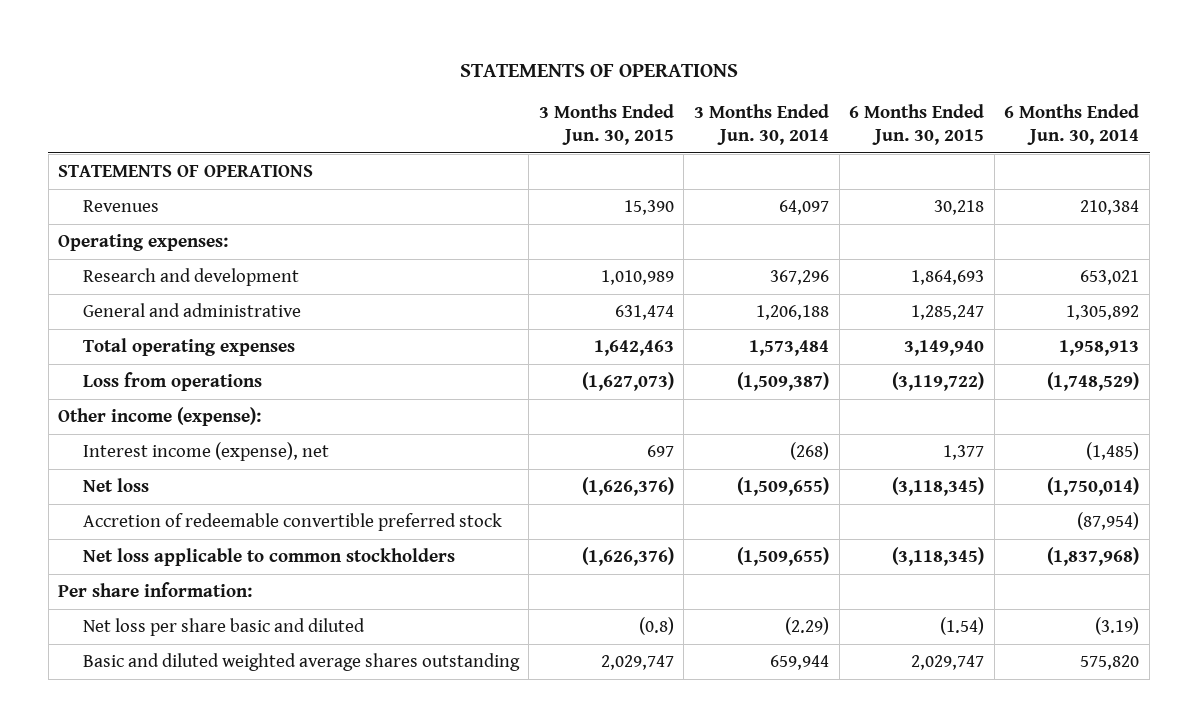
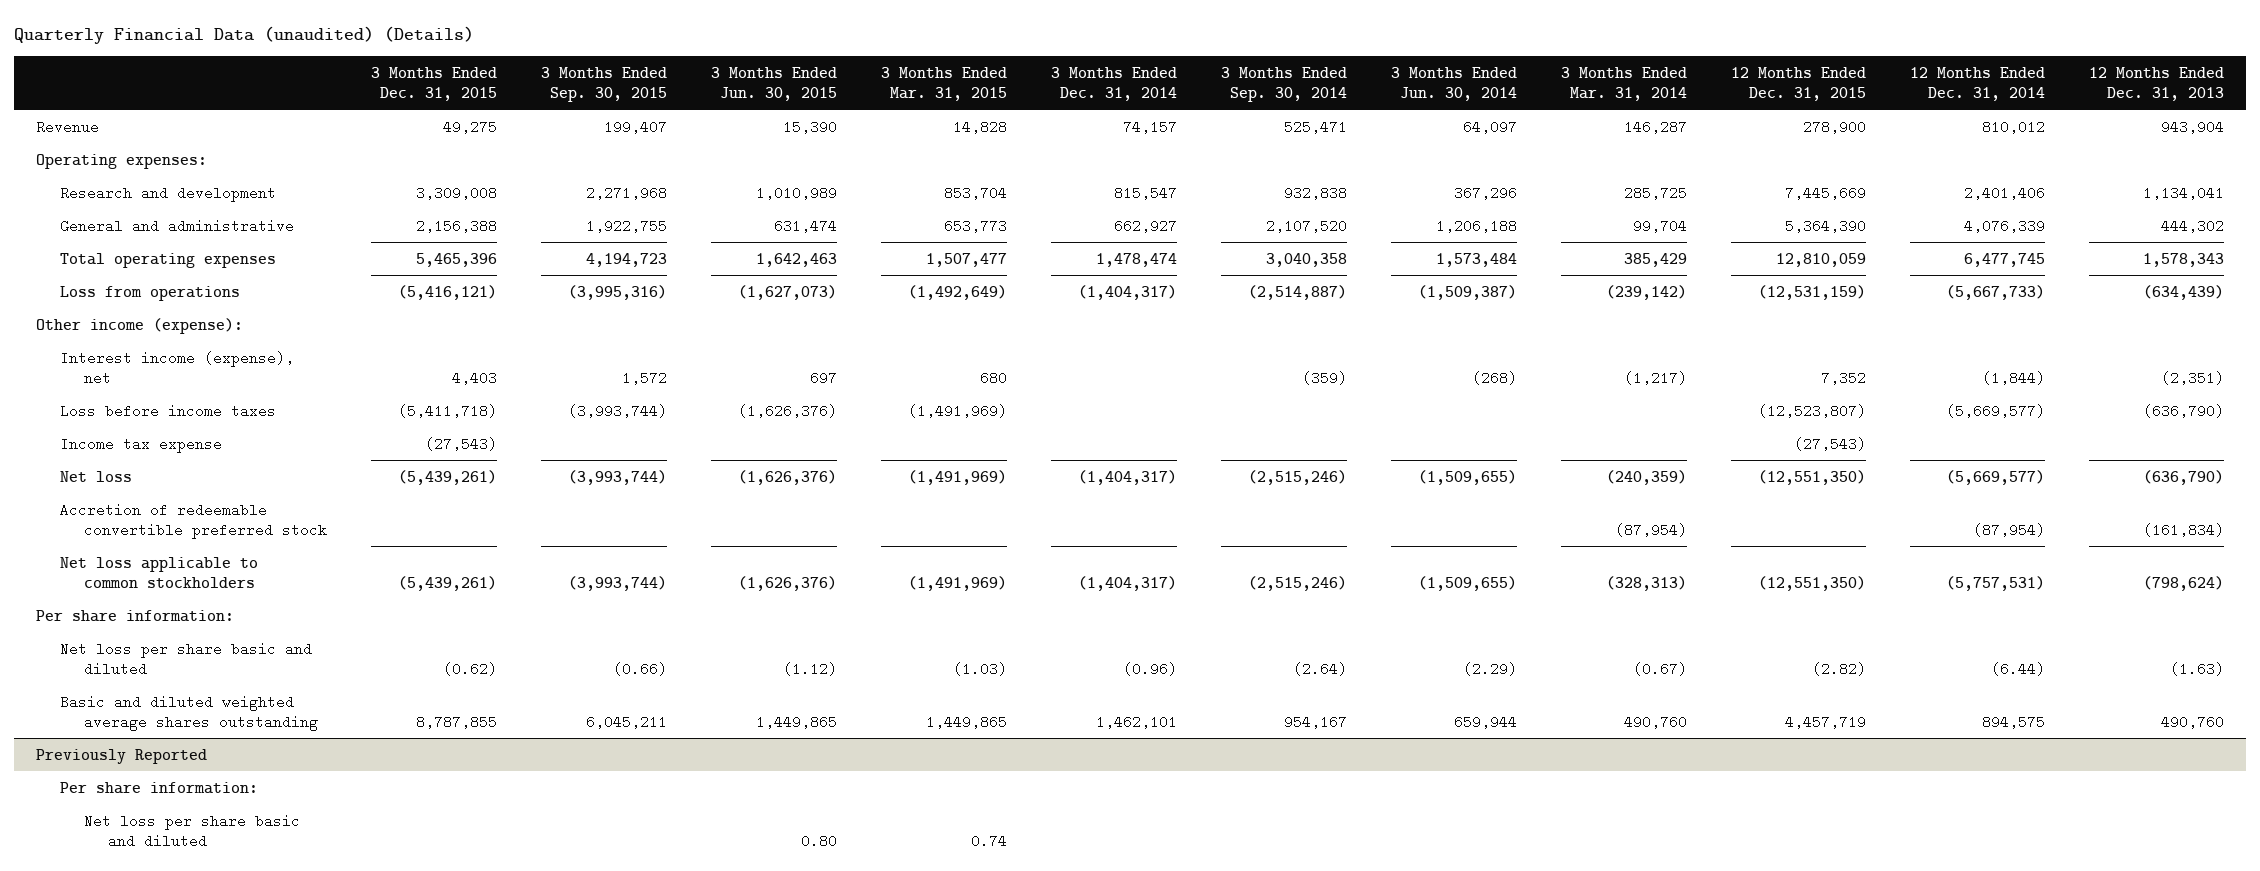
[459,63,738,77] STATEMENTS OF OPERATIONS -> [14,25,475,44] Quarterly Financial Data (unaudited) (Details)
[849,104,985,145] 6 Months Ended Jun. 30, 2015 -> none
[1004,104,1140,145] 6 Months Ended Jun. 30, 2014 -> none
none -> [371,66,498,101] 3 Months Ended Dec. 31, 2015
none -> [541,66,668,102] 3 Months Ended Sep. 30, 2015
none -> [881,66,1008,101] 3 Months Ended Mar. 31, 2015
none -> [1051,66,1178,101] 3 Months Ended Dec. 31, 2014
none -> [1221,66,1348,102] 3 Months Ended Sep. 30, 2014
none -> [1561,66,1688,101] 3 Months Ended Mar. 31, 2014
none -> [1731,66,1867,101] 12 Months Ended Dec. 31, 2015
none -> [1910,66,2046,101] 12 Months Ended Dec. 31, 2014
none -> [2089,66,2225,101] 12 Months Ended Dec. 31, 2013
[58,165,314,178] STATEMENTS OF OPERATIONS -> none
[82,200,159,213] Revenues -> [36,119,100,134] Revenue
none -> [60,403,277,418] Loss before income taxes
none -> [60,436,223,453] Income tax expense
[638,617,674,636] (0.8) -> [783,661,838,676] (1.12)
[600,655,674,671] 2,029,747 -> [756,714,838,729] 1,449,865
none -> [36,748,208,764] Previously Reported
none -> [60,781,259,794] Per share information:
none -> [84,813,301,848] Net loss per share basic and diluted

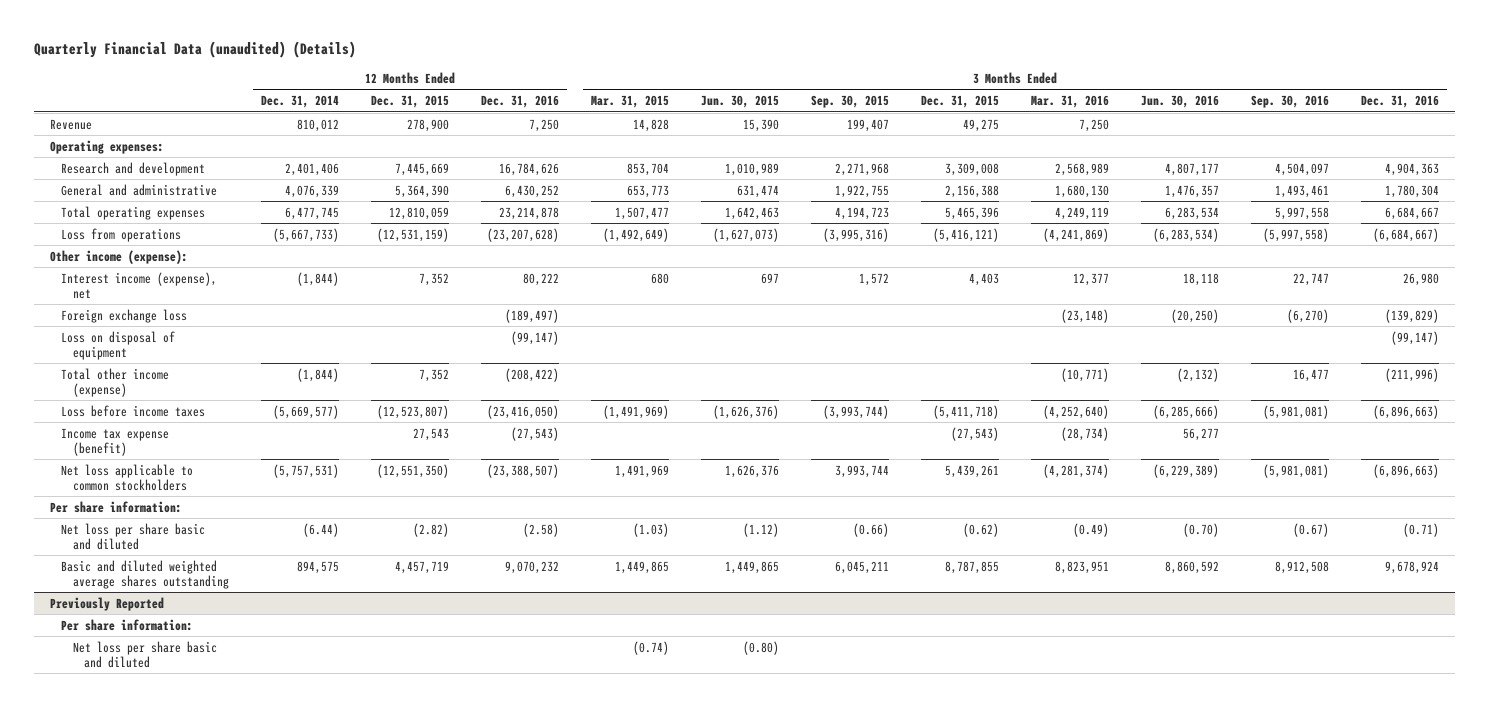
[1051,66,1178,101] 3 Months Ended Dec. 31, 2014 -> none
[1221,66,1348,102] 3 Months Ended Sep. 30, 2014 -> none
[1391,66,1518,101] 3 Months Ended Jun. 30, 2014 -> none
[1561,66,1688,101] 3 Months Ended Mar. 31, 2014 -> none
[2089,66,2225,101] 12 Months Ended Dec. 31, 2013 -> none
none -> [480,95,559,109] Dec. 31, 2016
none -> [1030,95,1109,109] Mar. 31, 2016
none -> [1140,95,1219,109] Jun. 30, 2016
none -> [1250,95,1329,109] Sep. 30, 2016
none -> [1360,95,1439,109] Dec. 31, 2016
none -> [61,308,188,323] Foreign exchange loss
none -> [61,330,176,360] Loss on disposal of equipment
none -> [61,367,170,397] Total other income (expense)
[60,470,133,482] Net loss -> none
[60,502,328,539] Accretion of redeemable convertible preferred stock -> none
[60,436,223,453] Income tax expense -> [61,427,170,456] Income tax expense (benefit)
[1794,436,1867,451] (27,543) -> [412,427,449,441] 27,543
[398,575,498,591] (5,439,261) -> [944,464,999,478] 5,439,261
[568,575,668,591] (3,993,744) -> [834,464,889,478] 3,993,744
[738,575,838,591] (1,626,376) -> [724,464,779,478] 1,626,376
[908,575,1008,591] (1,491,969) -> [614,464,669,478] 1,491,969
[801,833,838,848] 0.80 -> [742,640,779,655] (0.80)
[971,833,1008,848] 0.74 -> [632,640,669,655] (0.74)

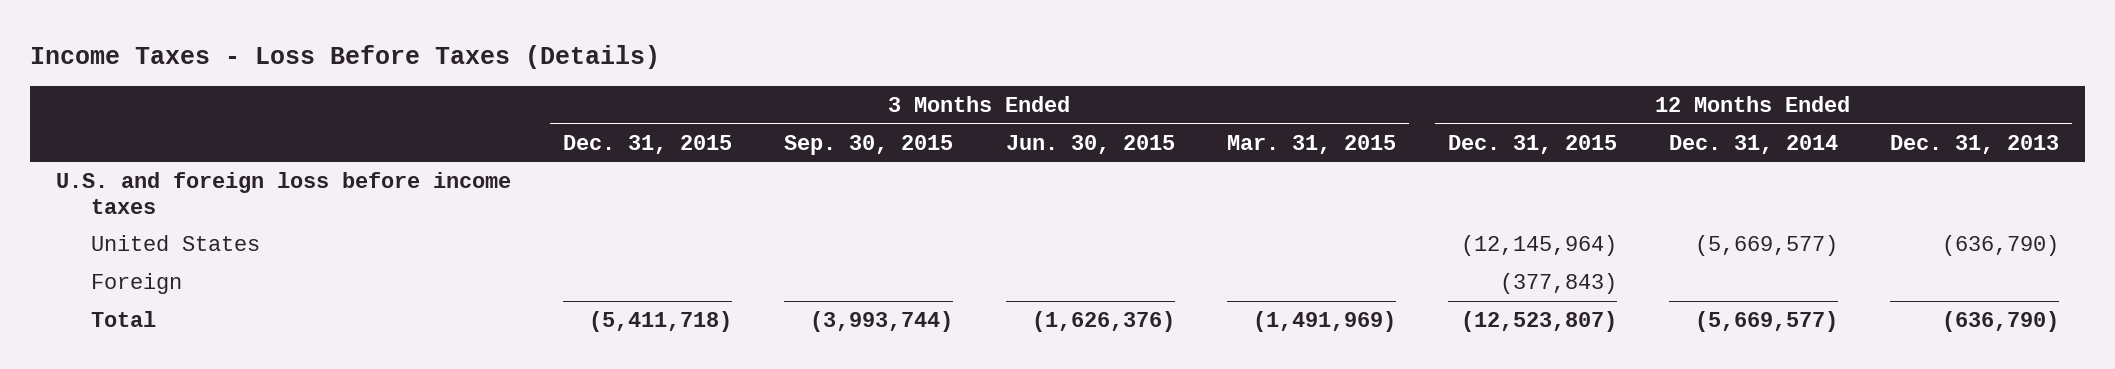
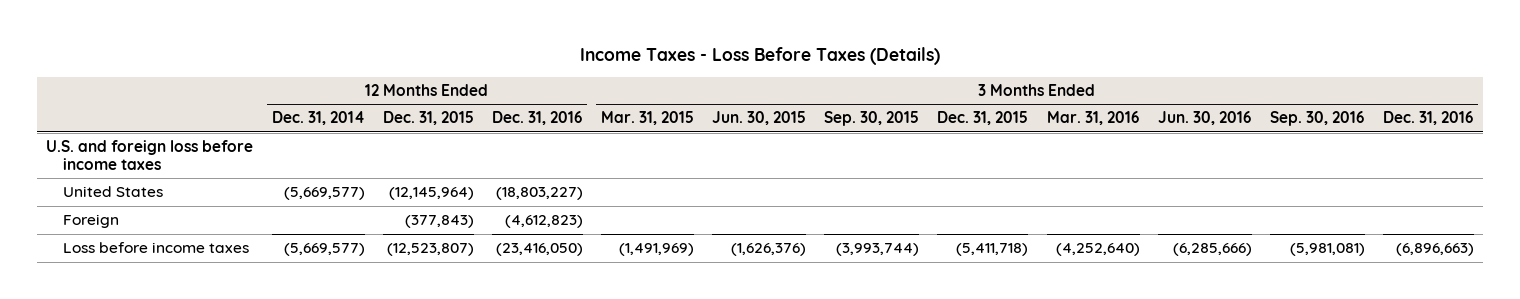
[1890,134,2060,154] Dec. 31, 2013 -> none
none -> [491,111,583,126] Dec. 31, 2016
none -> [1046,111,1140,126] Mar. 31, 2016
none -> [1157,111,1252,126] Jun. 30, 2016
none -> [1269,111,1365,127] Sep. 30, 2016
none -> [1382,111,1474,126] Dec. 31, 2016
[90,311,156,328] Total -> [63,242,250,254] Loss before income taxes

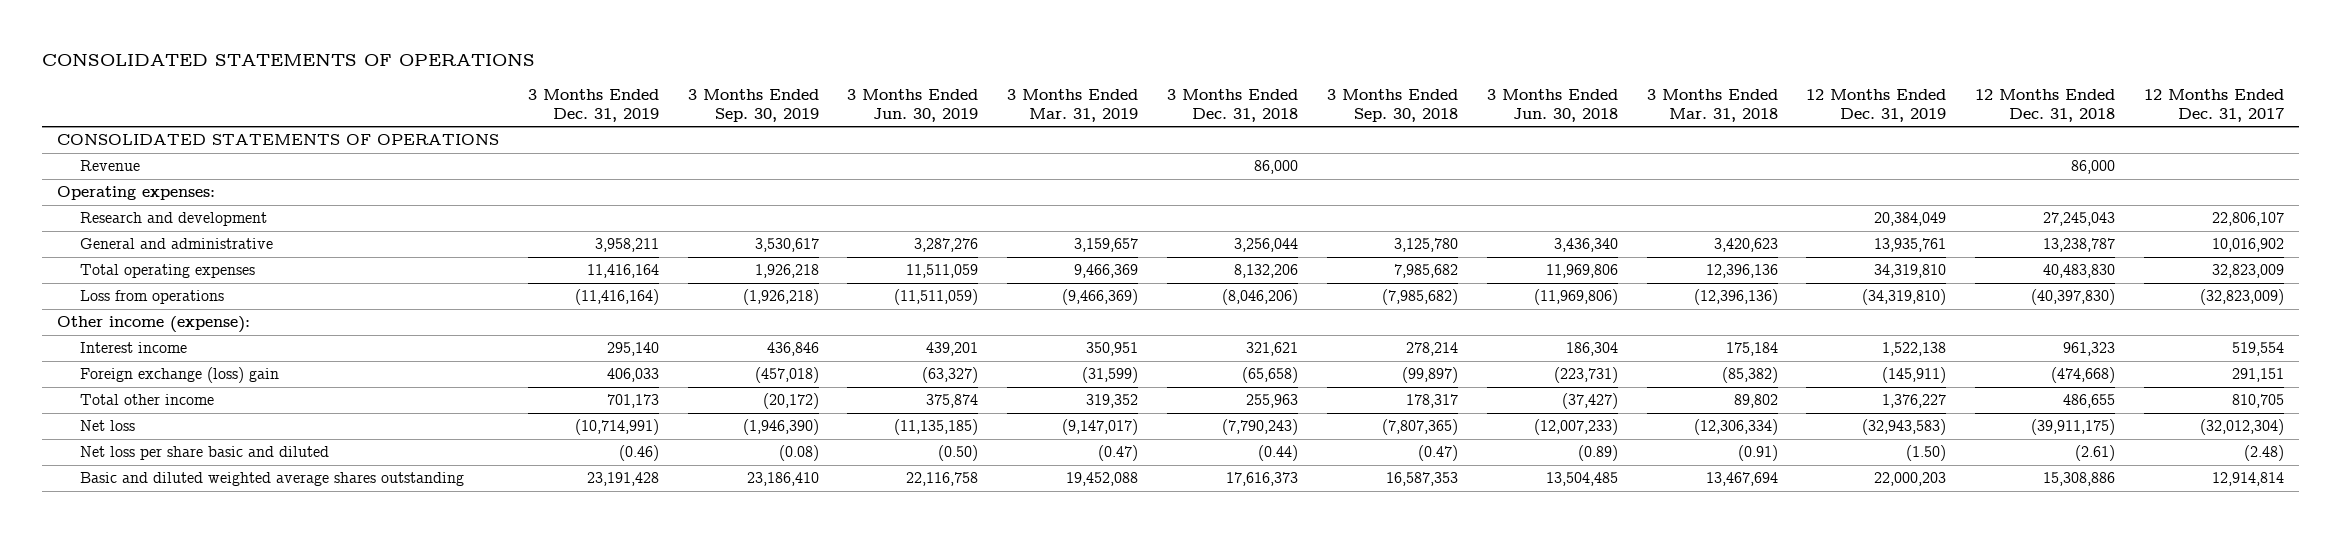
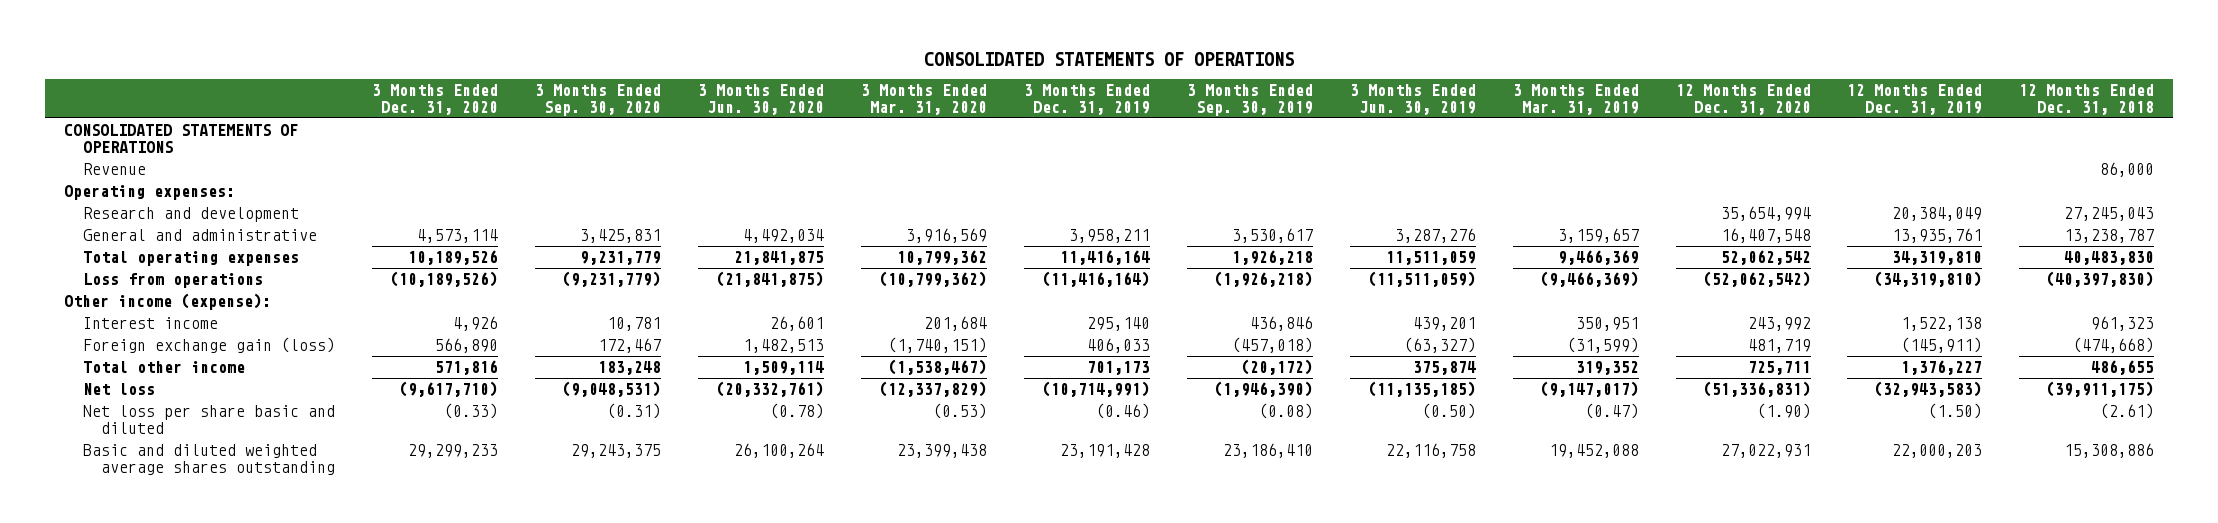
[1167,88,1299,122] 3 Months Ended Dec. 31, 2018 -> none
[1326,88,1458,122] 3 Months Ended Sep. 30, 2018 -> none
[1486,88,1618,122] 3 Months Ended Jun. 30, 2018 -> none
[1646,88,1778,122] 3 Months Ended Mar. 31, 2018 -> none
[2144,88,2285,122] 12 Months Ended Dec. 31, 2017 -> none
none -> [372,84,499,115] 3 Months Ended Dec. 31, 2020
none -> [535,84,662,116] 3 Months Ended Sep. 30, 2020
none -> [698,84,825,115] 3 Months Ended Jun. 30, 2020
none -> [861,84,988,115] 3 Months Ended Mar. 31, 2020
none -> [1675,84,1811,115] 12 Months Ended Dec. 31, 2020
[80,367,280,384] Foreign exchange (loss) gain -> [82,337,335,354] Foreign exchange gain (loss)

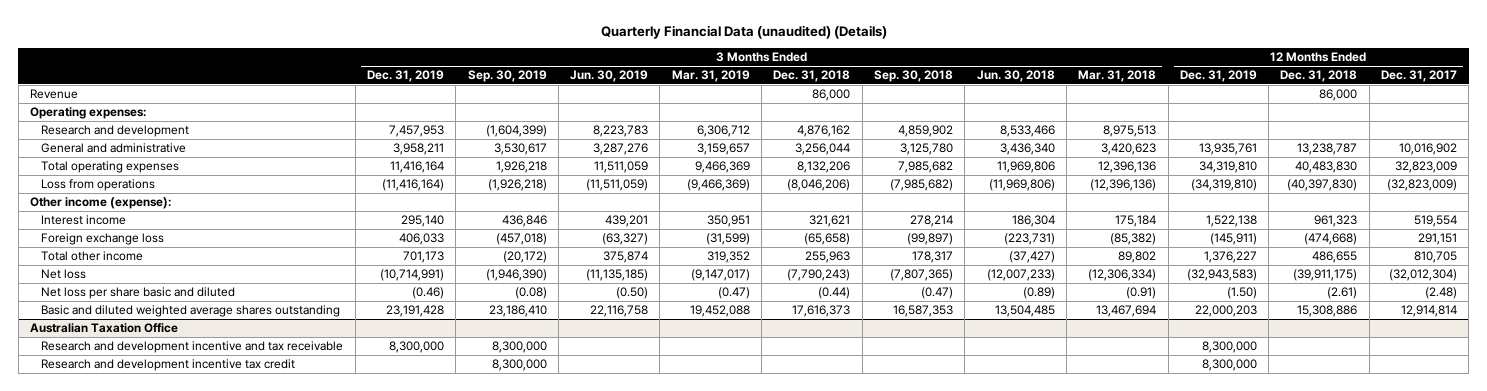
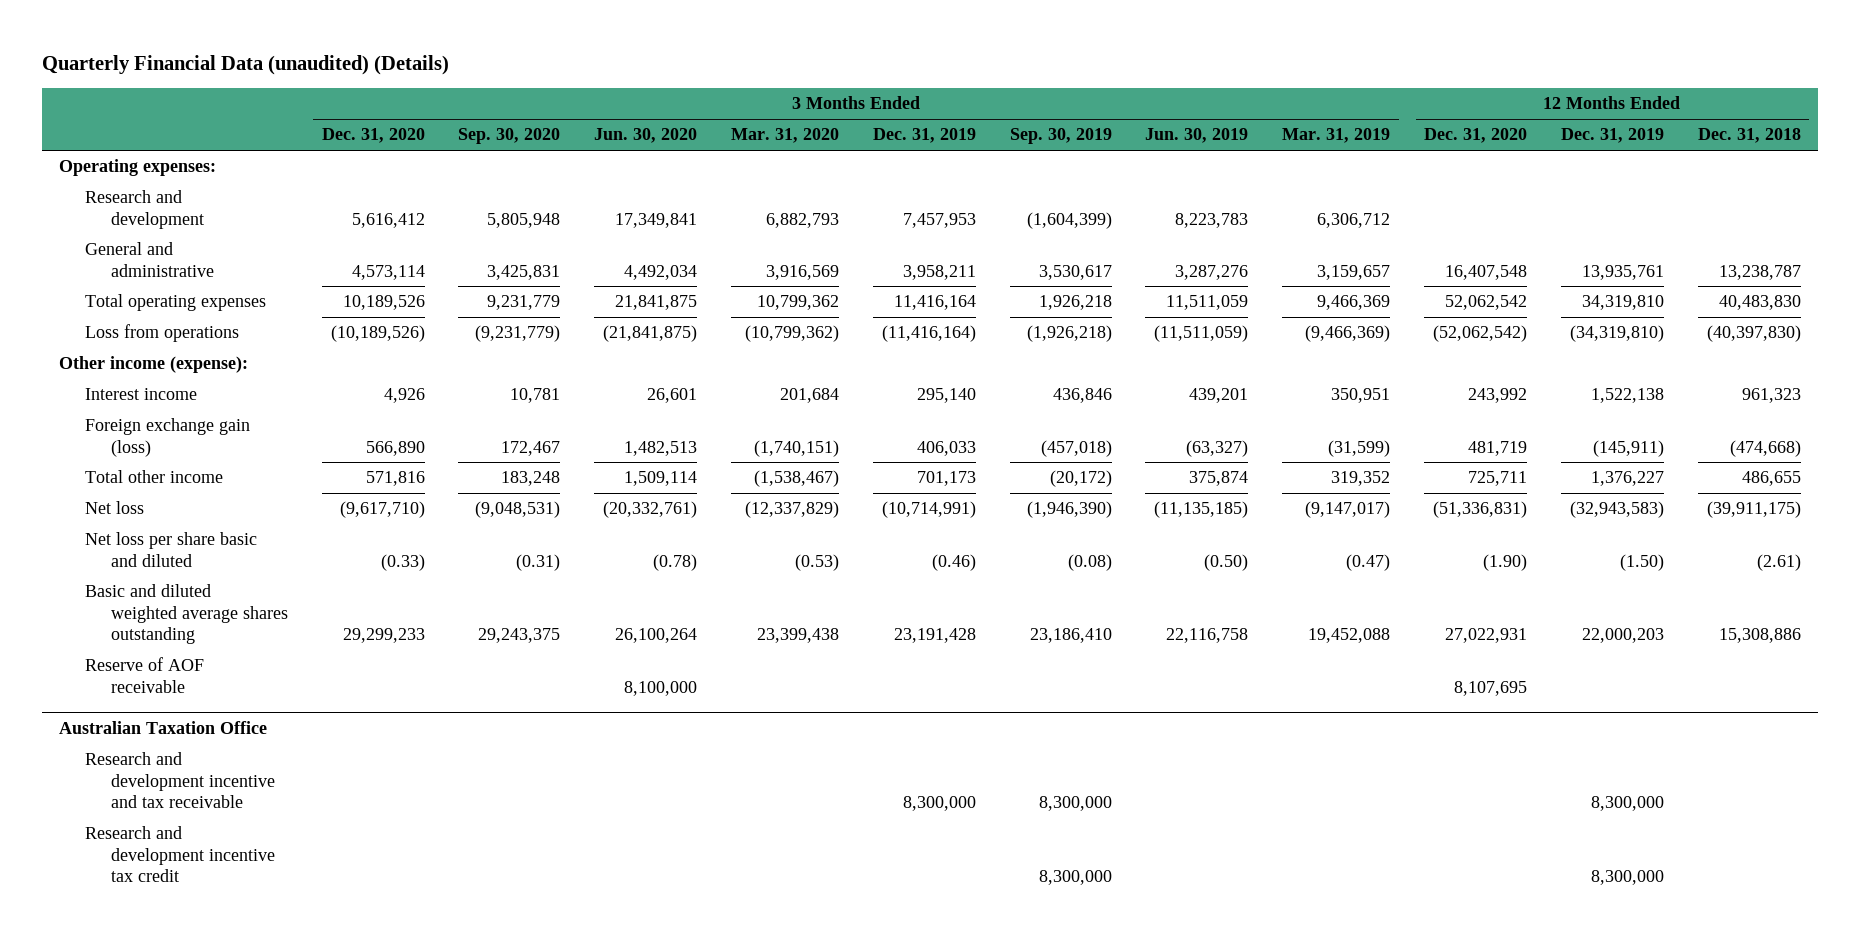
[773,70,851,83] Dec. 31, 2018 -> none
[874,70,954,83] Sep. 30, 2018 -> none
[976,70,1055,83] Jun. 30, 2018 -> none
[1078,70,1157,83] Mar. 31, 2018 -> none
[1381,70,1458,83] Dec. 31, 2017 -> none
none -> [321,128,425,144] Dec. 31, 2020
none -> [458,128,561,145] Sep. 30, 2020
none -> [594,128,698,144] Jun. 30, 2020
none -> [731,128,840,144] Mar. 31, 2020
none -> [1424,128,1528,144] Dec. 31, 2020
[29,89,78,100] Revenue -> none
[41,233,165,246] Foreign exchange loss -> [84,418,250,457] Foreign exchange gain (loss)
none -> [84,657,204,693] Reserve of AOF receivable

